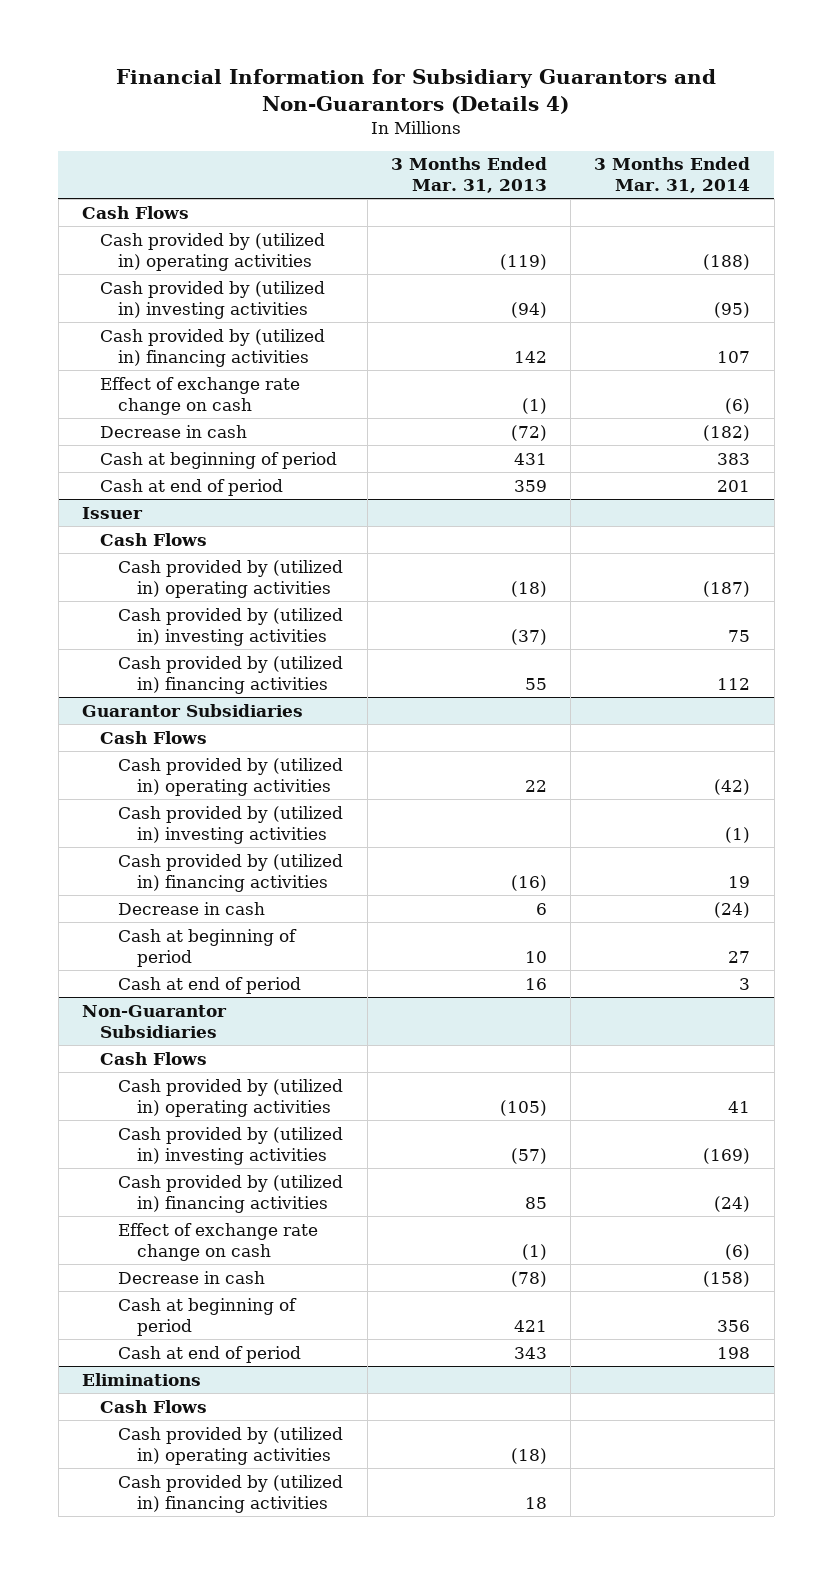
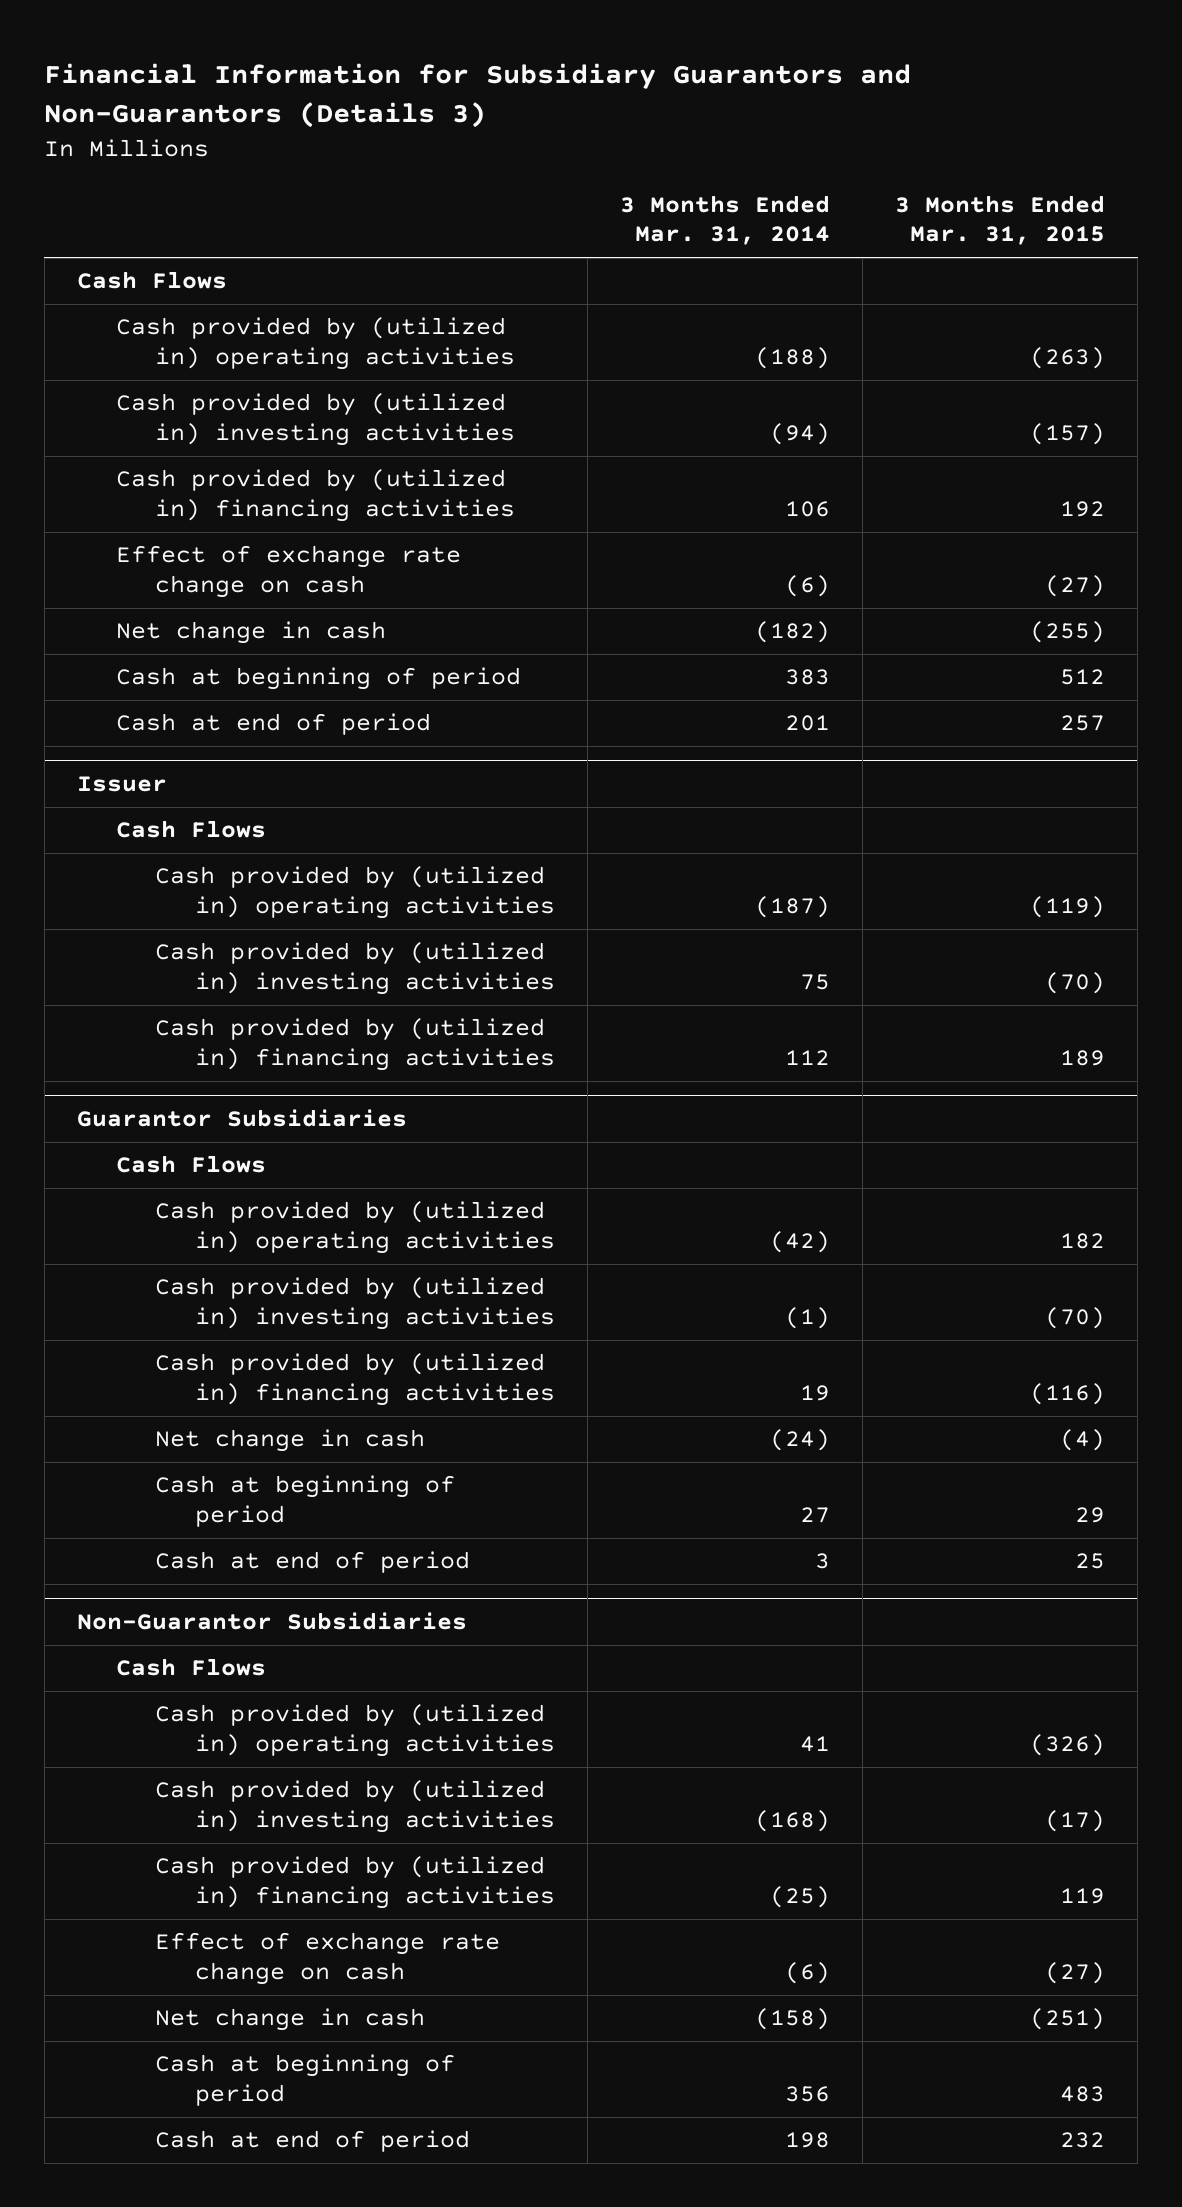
[116,69,717,114] Financial Information for Subsidiary Guarantors and Non-Guarantors (Details 4) -> [44,63,912,129] Financial Information for Subsidiary Guarantors and Non-Guarantors (Details 3)
[390,157,547,194] 3 Months Ended Mar. 31, 2013 -> none
none -> [895,194,1106,246] 3 Months Ended Mar. 31, 2015
[714,301,751,318] (95) -> [769,423,830,446] (94)
[717,350,751,363] 107 -> [784,501,830,518] 106
[100,424,248,438] Decrease in cash -> [116,621,387,645] Net change in cash
[118,901,266,915] Decrease in cash -> [155,1429,426,1453] Net change in cash
[703,1147,751,1164] (169) -> [754,1810,830,1833] (168)
[714,1195,751,1212] (24) -> [769,1886,830,1909] (25)
[118,1270,266,1284] Decrease in cash -> [155,2008,426,2032] Net change in cash
[81,1372,201,1386] Eliminations -> none
[100,1399,208,1413] Cash Flows -> none
[118,1426,344,1465] Cash provided by (utilized in) operating activities -> none
[118,1474,344,1513] Cash provided by (utilized in) financing activities -> none

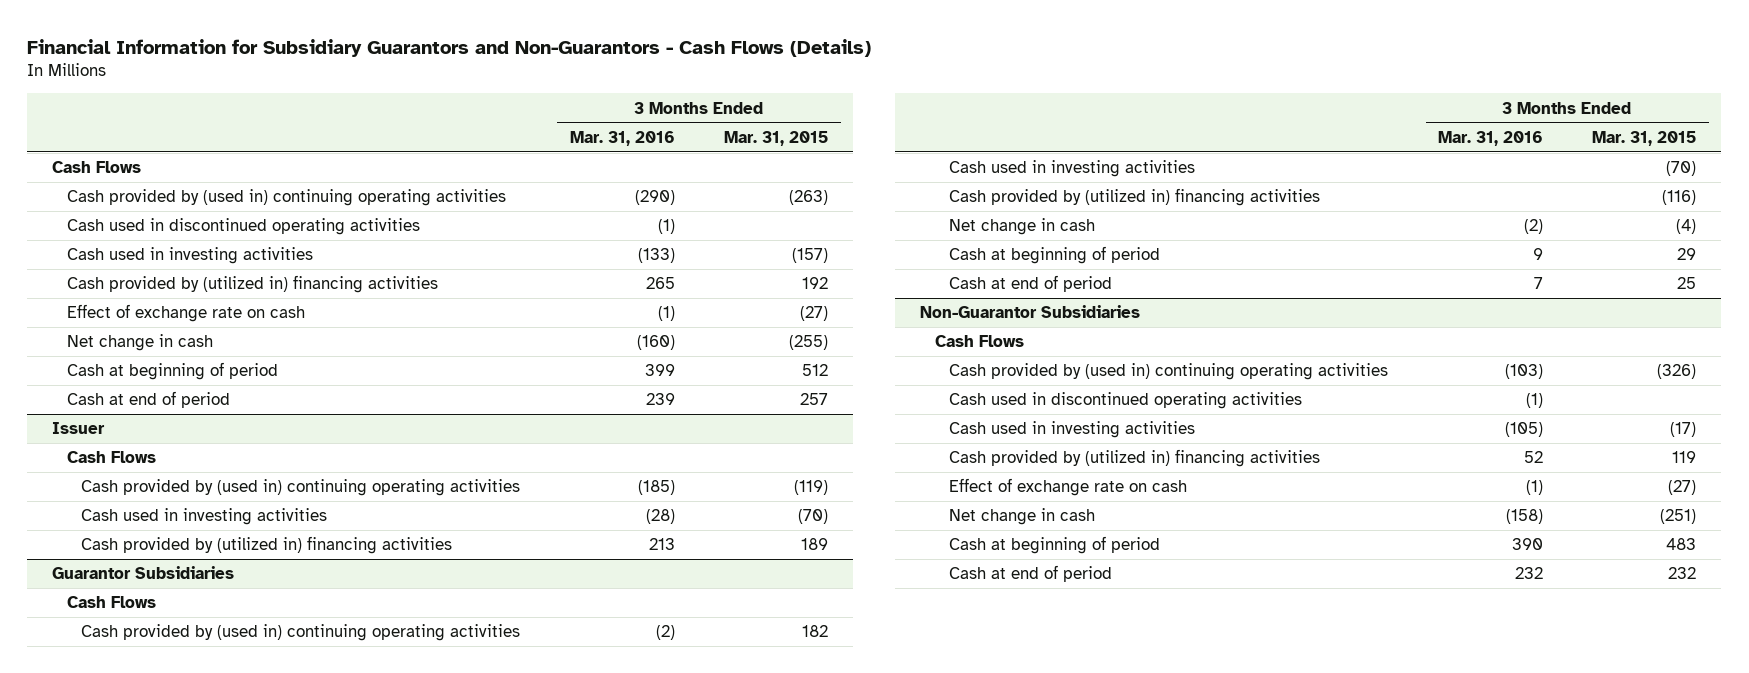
[44,63,912,129] Financial Information for Subsidiary Guarantors and Non-Guarantors (Details 3) -> [27,38,872,57] Financial Information for Subsidiary Guarantors and Non-Guarantors - Cash Flows (Details)
[619,194,830,246] 3 Months Ended Mar. 31, 2014 -> none
none -> [569,131,675,147] Mar. 31, 2016
[116,317,516,371] Cash provided by (utilized in) operating activities -> [66,189,506,207] Cash provided by (used in) continuing operating activities
none -> [66,218,420,236] Cash used in discontinued operating activities
[116,393,516,447] Cash provided by (utilized in) investing activities -> [66,247,313,265] Cash used in investing activities
[116,545,462,599] Effect of exchange rate change on cash -> [66,304,305,323] Effect of exchange rate on cash
[155,866,555,920] Cash provided by (utilized in) operating activities -> [81,479,521,497] Cash provided by (used in) continuing operating activities
[155,942,555,996] Cash provided by (utilized in) investing activities -> [81,508,328,526] Cash used in investing activities
[155,1201,555,1255] Cash provided by (utilized in) operating activities -> [81,624,521,642] Cash provided by (used in) continuing operating activities
[155,1277,555,1331] Cash provided by (utilized in) investing activities -> [949,160,1196,178] Cash used in investing activities
[155,1704,555,1758] Cash provided by (utilized in) operating activities -> [949,363,1389,381] Cash provided by (used in) continuing operating activities
none -> [949,392,1303,410] Cash used in discontinued operating activities
[155,1780,555,1834] Cash provided by (utilized in) investing activities -> [949,421,1196,439] Cash used in investing activities
[155,1932,501,1986] Effect of exchange rate change on cash -> [949,478,1188,497] Effect of exchange rate on cash

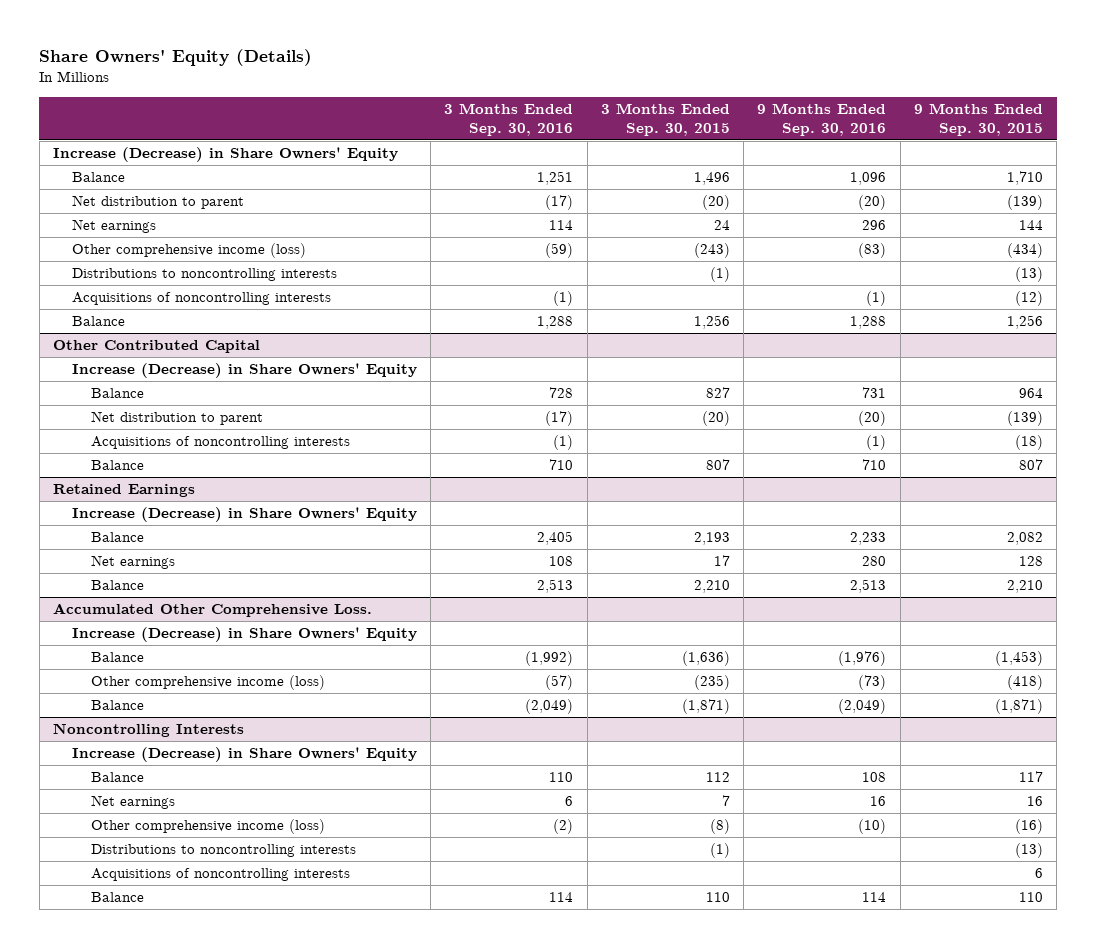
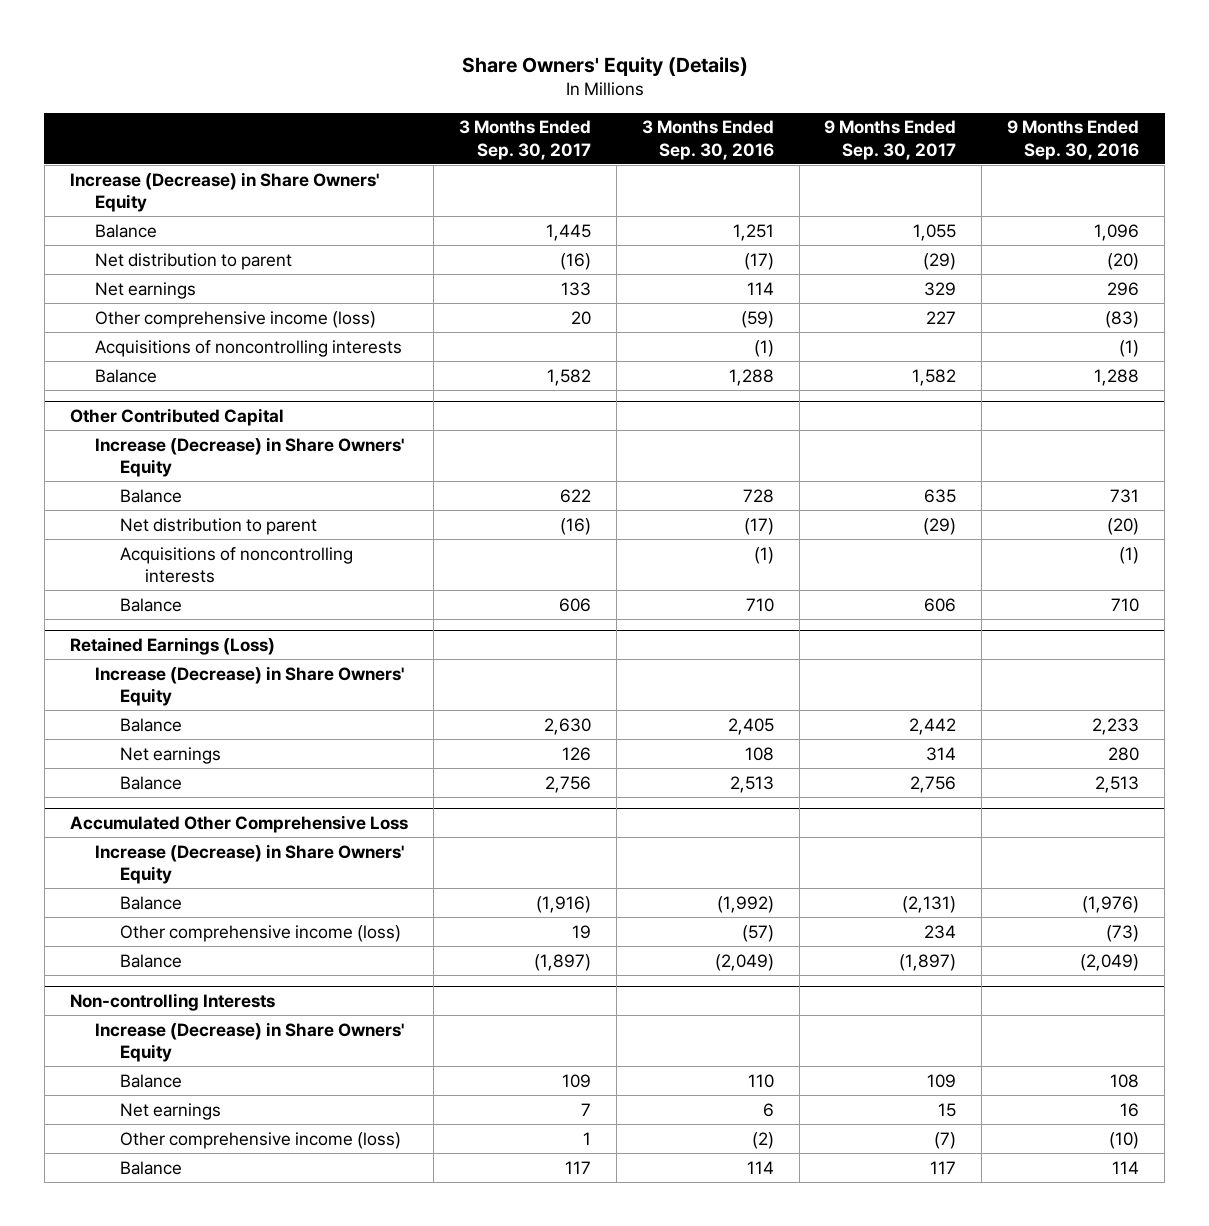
[600,102,730,136] 3 Months Ended Sep. 30, 2015 -> none
[914,102,1044,136] 9 Months Ended Sep. 30, 2015 -> none
none -> [458,120,591,160] 3 Months Ended Sep. 30, 2017
none -> [824,120,957,160] 9 Months Ended Sep. 30, 2017
[71,268,337,282] Distributions to noncontrolling interests -> none
[53,484,196,498] Retained Earnings -> [69,636,275,655] Retained Earnings (Loss)
[53,603,373,618] Accumulated Other Comprehensive Loss. -> [69,814,408,833] Accumulated Other Comprehensive Loss
[53,723,245,738] Noncontrolling Interests -> [69,992,275,1011] Non-controlling Interests
[90,844,356,858] Distributions to noncontrolling interests -> none
[90,868,350,882] Acquisitions of noncontrolling interests -> none

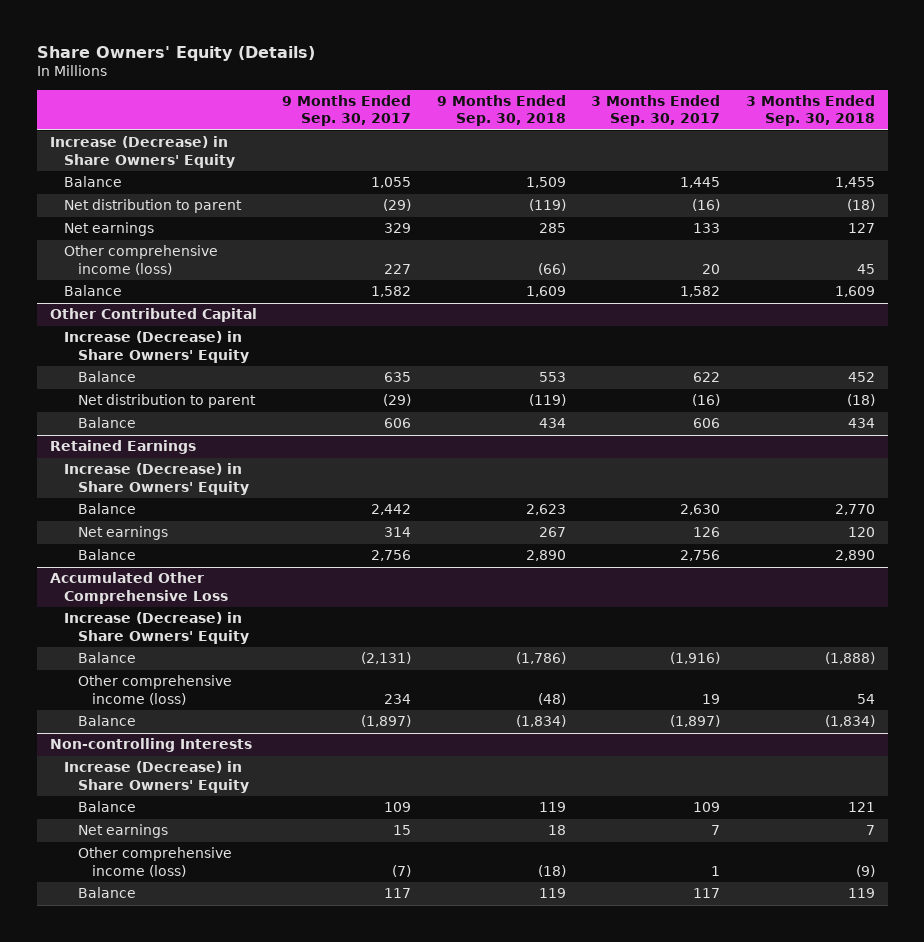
[641,120,774,160] 3 Months Ended Sep. 30, 2016 -> none
[1007,120,1140,160] 9 Months Ended Sep. 30, 2016 -> none
none -> [436,94,566,127] 9 Months Ended Sep. 30, 2018
none -> [745,94,875,127] 3 Months Ended Sep. 30, 2018
[94,339,402,357] Acquisitions of noncontrolling interests -> none
[120,546,354,584] Acquisitions of noncontrolling interests -> none
[69,636,275,655] Retained Earnings (Loss) -> [49,440,196,455] Retained Earnings

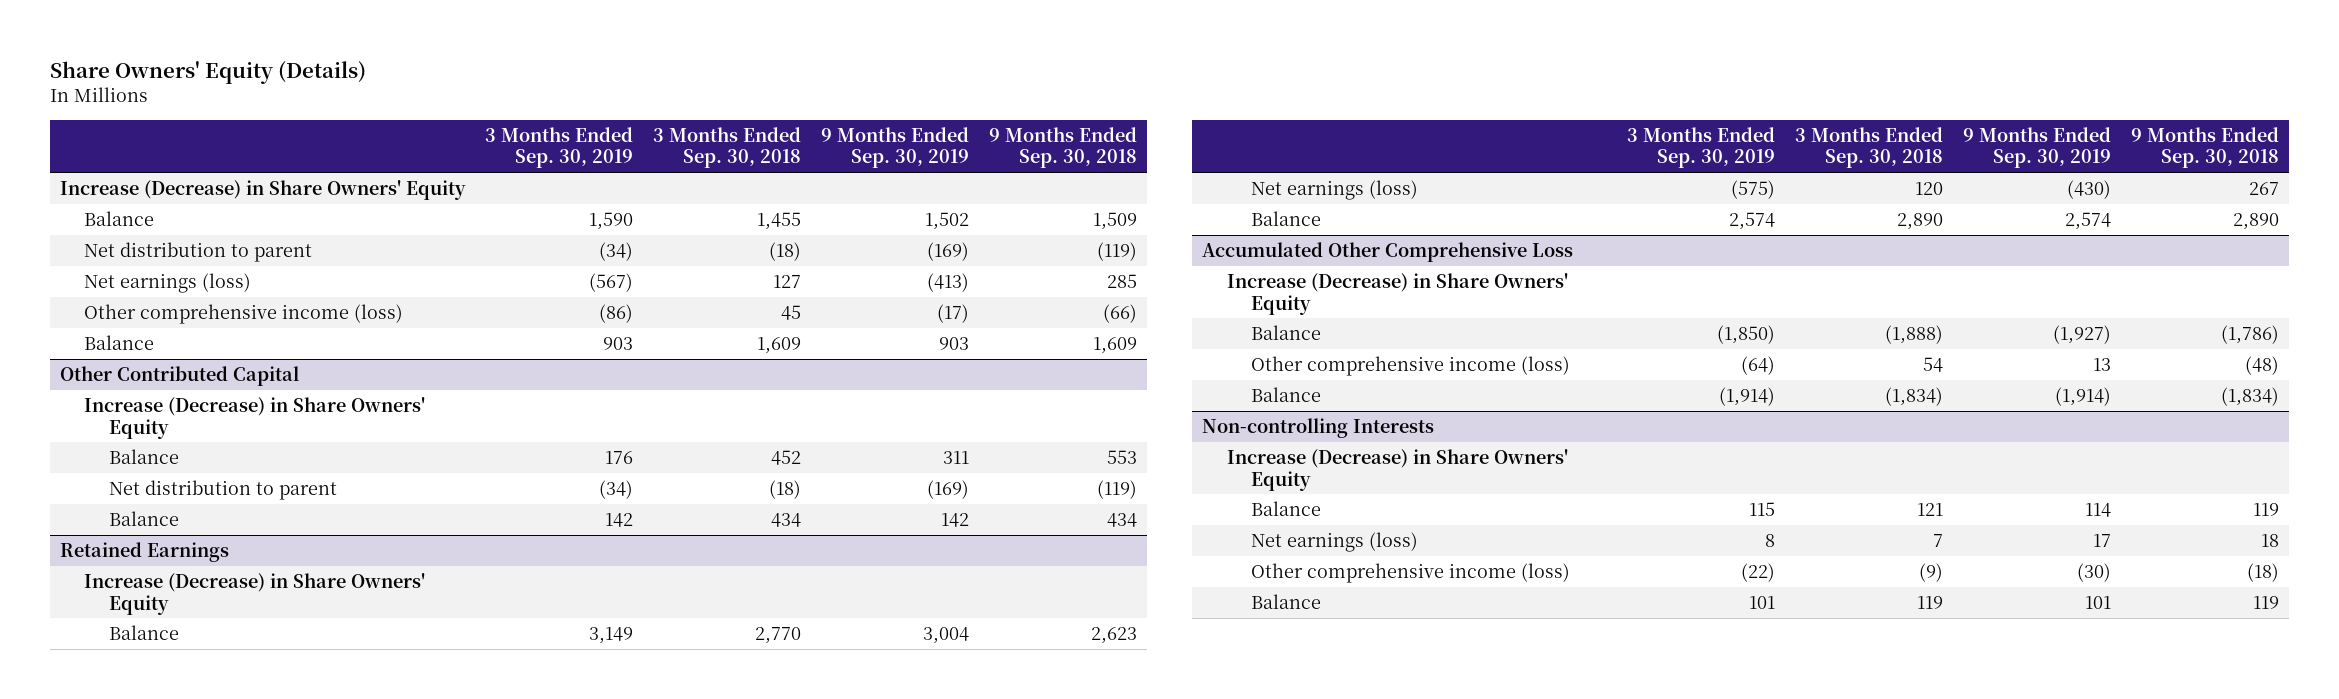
[282,94,412,127] 9 Months Ended Sep. 30, 2017 -> none
[591,94,721,127] 3 Months Ended Sep. 30, 2017 -> none
none -> [484,126,633,169] 3 Months Ended Sep. 30, 2019
none -> [820,126,969,169] 9 Months Ended Sep. 30, 2019
[63,222,154,237] Net earnings -> [84,272,252,293] Net earnings (loss)
[77,526,168,541] Net earnings -> [1251,179,1419,200] Net earnings (loss)
[77,824,168,839] Net earnings -> [1251,531,1419,552] Net earnings (loss)

